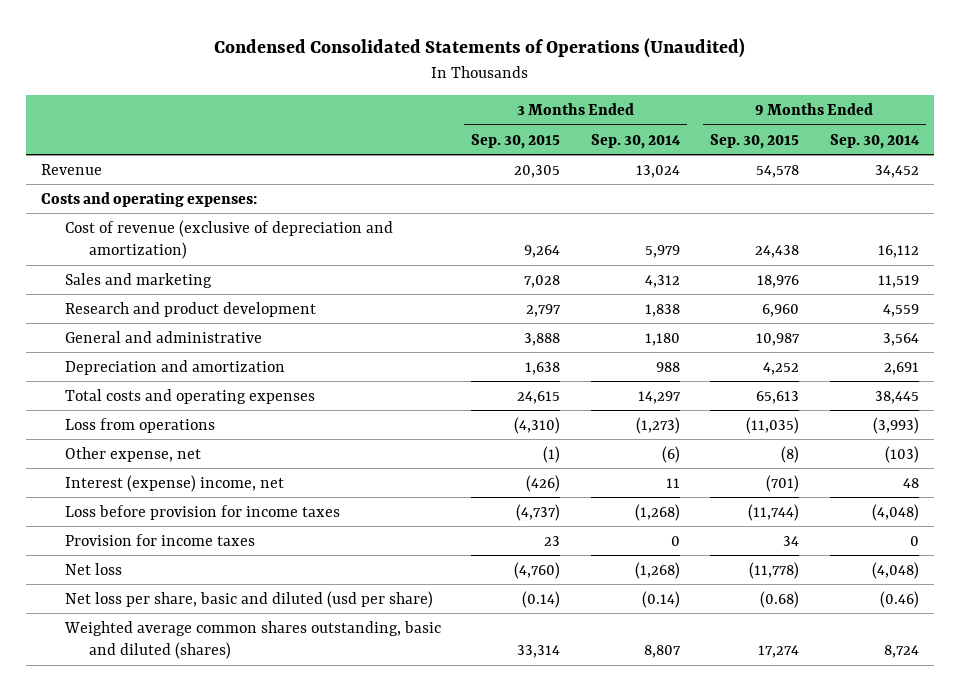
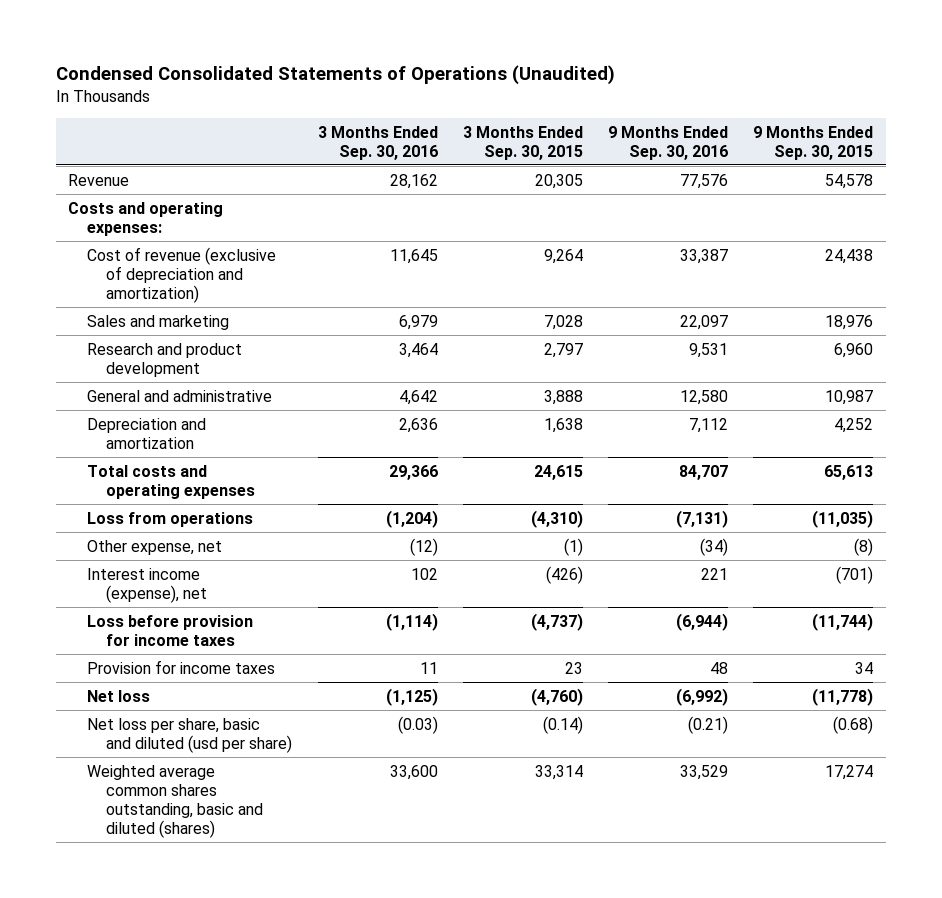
[590,133,681,149] Sep. 30, 2014 -> none
[829,133,920,149] Sep. 30, 2014 -> none
none -> [317,125,438,160] 3 Months Ended Sep. 30, 2016
none -> [608,125,729,160] 9 Months Ended Sep. 30, 2016
[64,474,284,492] Interest (expense) income, net -> [87,567,208,603] Interest income (expense), net

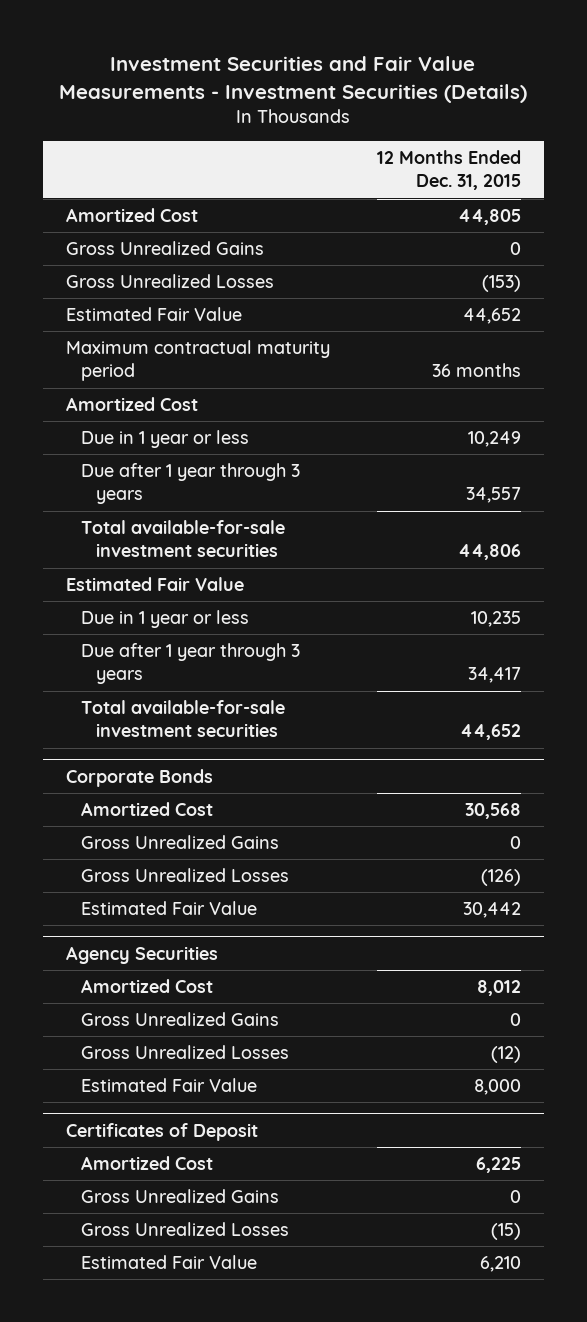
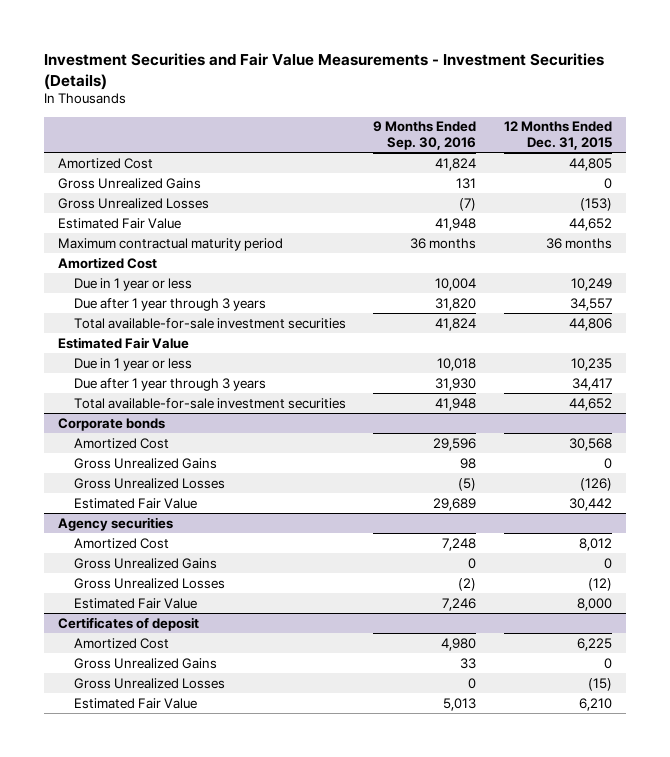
none -> [373,121,477,151] 9 Months Ended Sep. 30, 2016
[66,768,214,787] Corporate Bonds -> [58,417,166,431] Corporate bonds
[66,945,219,964] Agency Securities -> [58,516,174,531] Agency securities
[66,1122,259,1141] Certificates of Deposit -> [58,616,200,631] Certificates of deposit

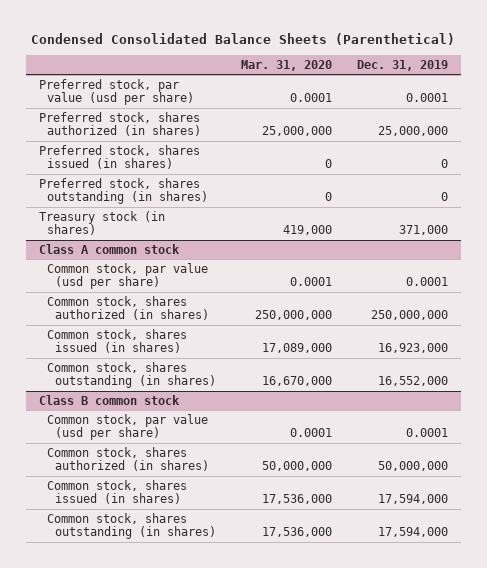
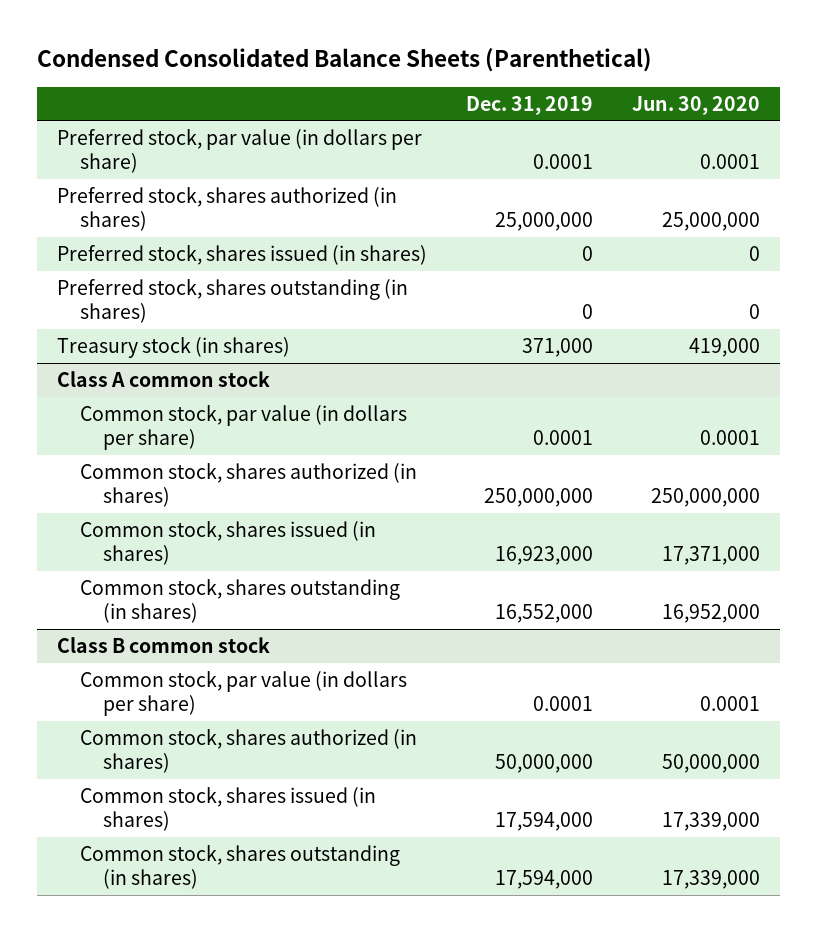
[241,59,333,71] Mar. 31, 2020 -> none
none -> [632,95,761,115] Jun. 30, 2020
[38,78,194,106] Preferred stock, par value (usd per share) -> [56,128,422,174] Preferred stock, par value (in dollars per share)
[46,262,208,290] Common stock, par value (usd per share) -> [80,404,408,451] Common stock, par value (in dollars per share)
[46,413,208,441] Common stock, par value (usd per share) -> [80,670,408,717] Common stock, par value (in dollars per share)

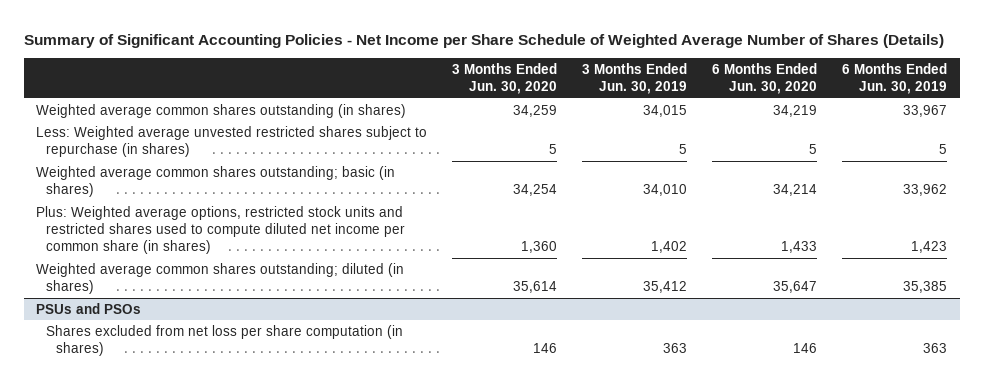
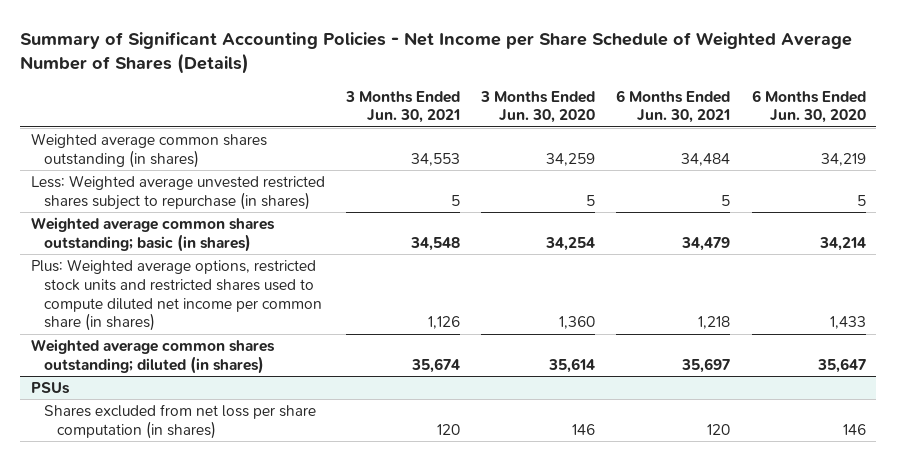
[582,62,688,95] 3 Months Ended Jun. 30, 2019 -> none
[842,62,948,95] 6 Months Ended Jun. 30, 2019 -> none
none -> [345,90,461,124] 3 Months Ended Jun. 30, 2021
none -> [616,89,731,124] 6 Months Ended Jun. 30, 2021
[36,302,142,314] PSUs and PSOs -> [30,381,70,394] PSUs

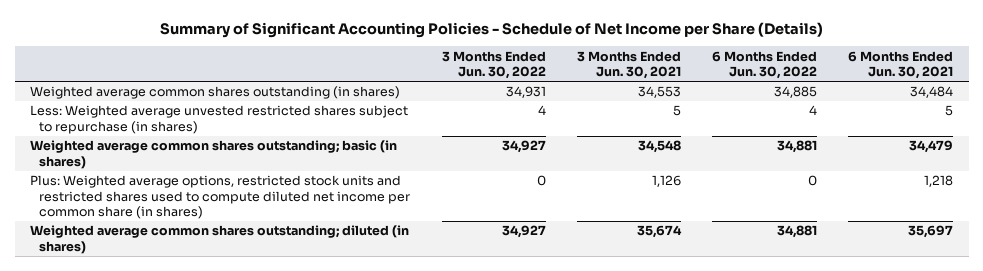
[20,31,853,74] Summary of Significant Accounting Policies - Net Income per Share Schedule of Weighted Average Number of Shares (Details) -> [159,21,823,38] Summary of Significant Accounting Policies - Schedule of Net Income per Share (Details)
[480,90,596,124] 3 Months Ended Jun. 30, 2020 -> none
[751,89,866,124] 6 Months Ended Jun. 30, 2020 -> none
none -> [441,50,546,80] 3 Months Ended Jun. 30, 2022
none -> [711,50,817,80] 6 Months Ended Jun. 30, 2022
[30,381,70,394] PSUs -> none
[43,403,316,439] Shares excluded from net loss per share computation (in shares) -> none

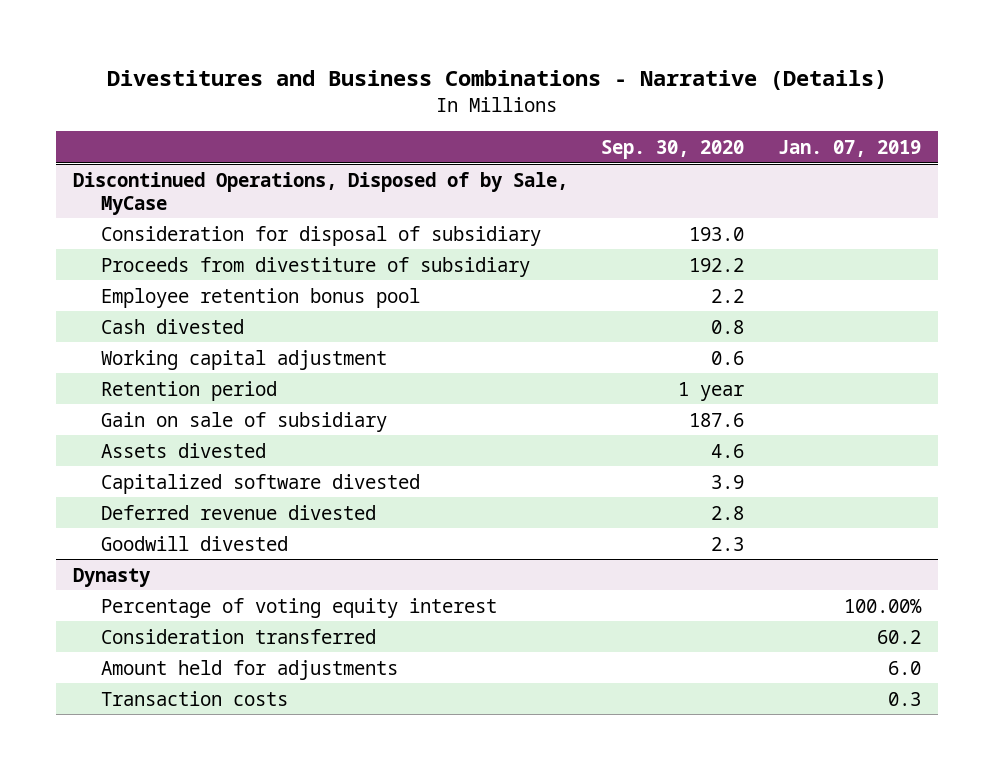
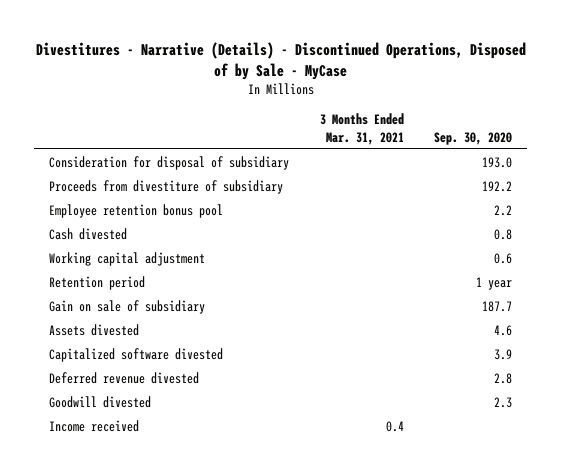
[106,70,887,91] Divestitures and Business Combinations - Narrative (Details) -> [35,42,526,81] Divestitures - Narrative (Details) - Discontinued Operations, Disposed of by Sale - MyCase
[777,139,921,157] Jan. 07, 2019 -> none
none -> [319,113,404,145] 3 Months Ended Mar. 31, 2021
[72,171,568,215] Discontinued Operations, Disposed of by Sale, MyCase -> none
[689,412,745,427] 187.6 -> [482,300,513,312] 187.7
[72,567,151,587] Dynasty -> none
[101,597,498,618] Percentage of voting equity interest -> none
[101,628,377,644] Consideration transferred -> none
[101,659,399,680] Amount held for adjustments -> none
[101,690,289,706] Transaction costs -> none
none -> [49,419,140,432] Income received

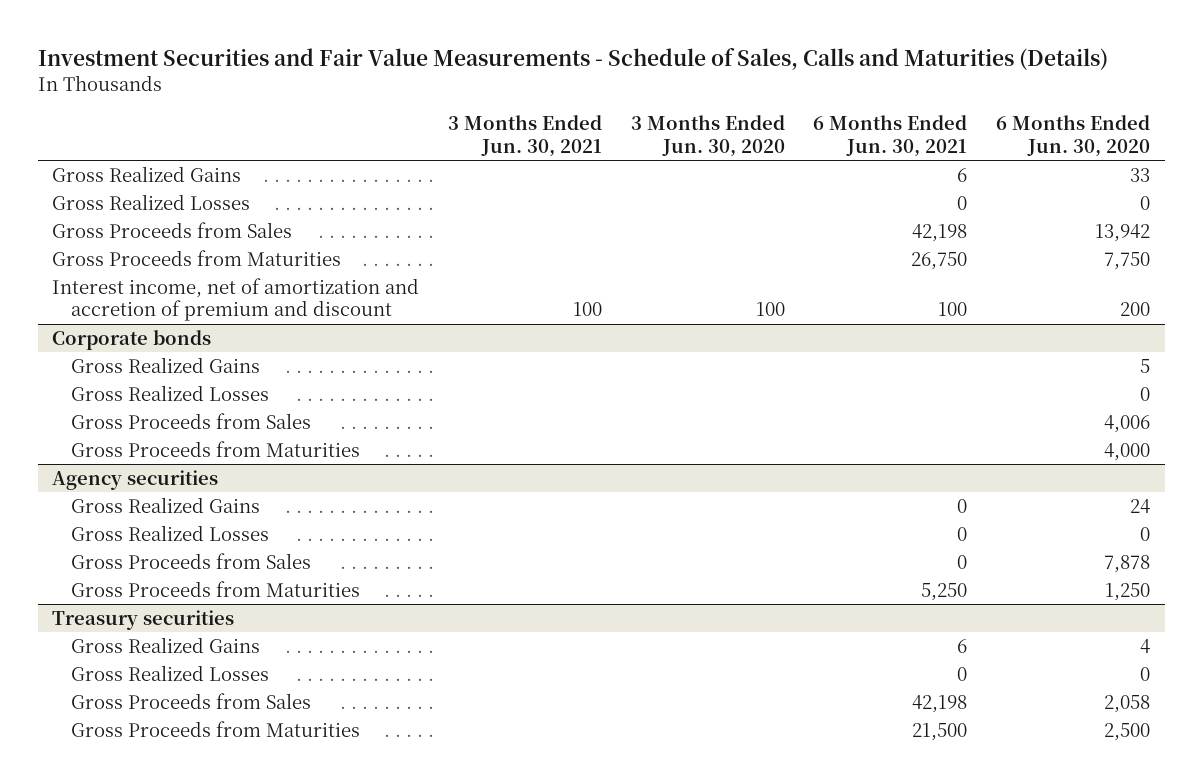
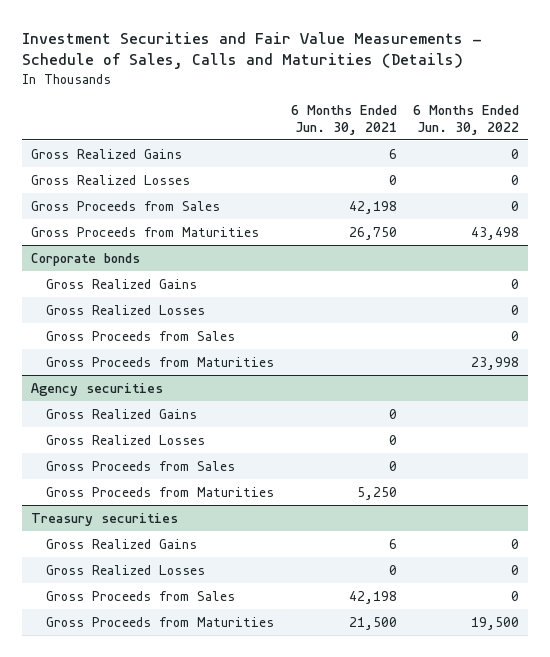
[448,115,603,157] 3 Months Ended Jun. 30, 2021 -> none
[630,115,785,157] 3 Months Ended Jun. 30, 2020 -> none
[996,115,1151,157] 6 Months Ended Jun. 30, 2020 -> none
none -> [413,105,520,135] 6 Months Ended Jun. 30, 2022
[52,277,420,322] Interest income, net of amortization and accretion of premium and discount -> none

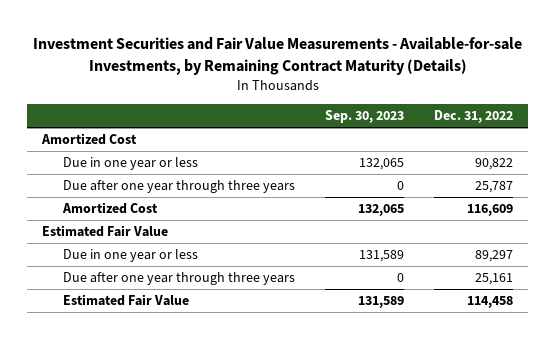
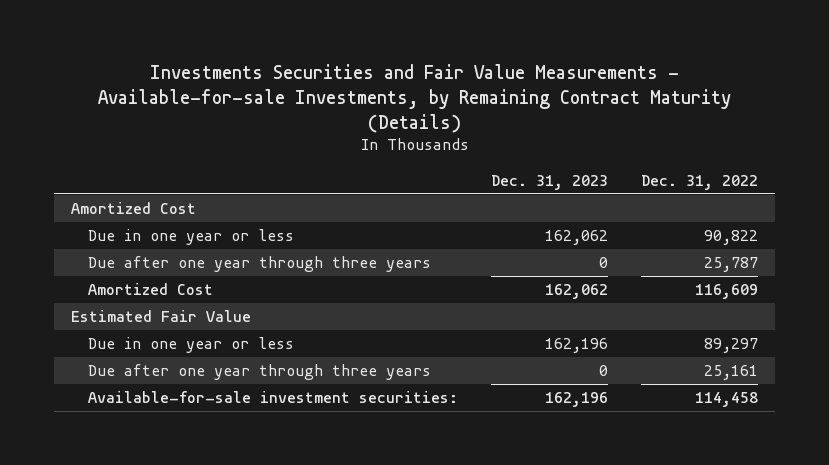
[32,36,522,75] Investment Securities and Fair Value Measurements - Available-for-sale Investments, by Remaining Contract Maturity (Details) -> [97,64,731,133] Investments Securities and Fair Value Measurements - Available-for-sale Investments, by Remaining Contract Maturity (Details)
[325,110,405,124] Sep. 30, 2023 -> none
none -> [490,174,608,190] Dec. 31, 2023
[63,294,190,307] Estimated Fair Value -> [87,391,458,404] Available-for-sale investment securities:

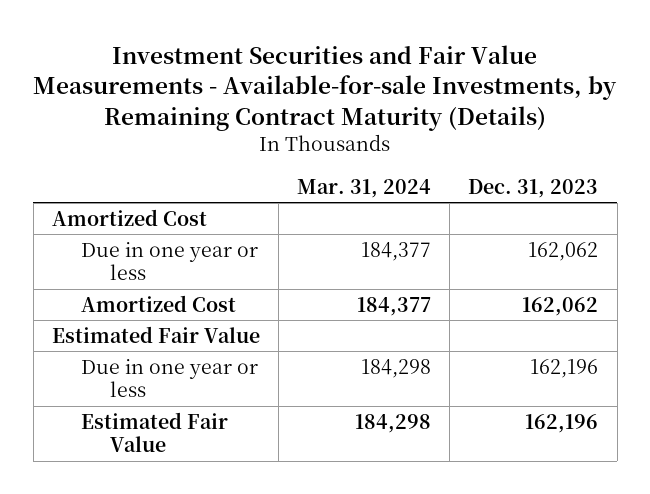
[97,64,731,133] Investments Securities and Fair Value Measurements - Available-for-sale Investments, by Remaining Contract Maturity (Details) -> [33,44,618,131] Investment Securities and Fair Value Measurements - Available-for-sale Investments, by Remaining Contract Maturity (Details)
[641,174,759,190] Dec. 31, 2022 -> none
none -> [297,178,432,198] Mar. 31, 2024
[87,256,431,273] Due after one year through three years -> none
[87,364,431,381] Due after one year through three years -> none
[87,391,458,404] Available-for-sale investment securities: -> [80,411,228,453] Estimated Fair Value

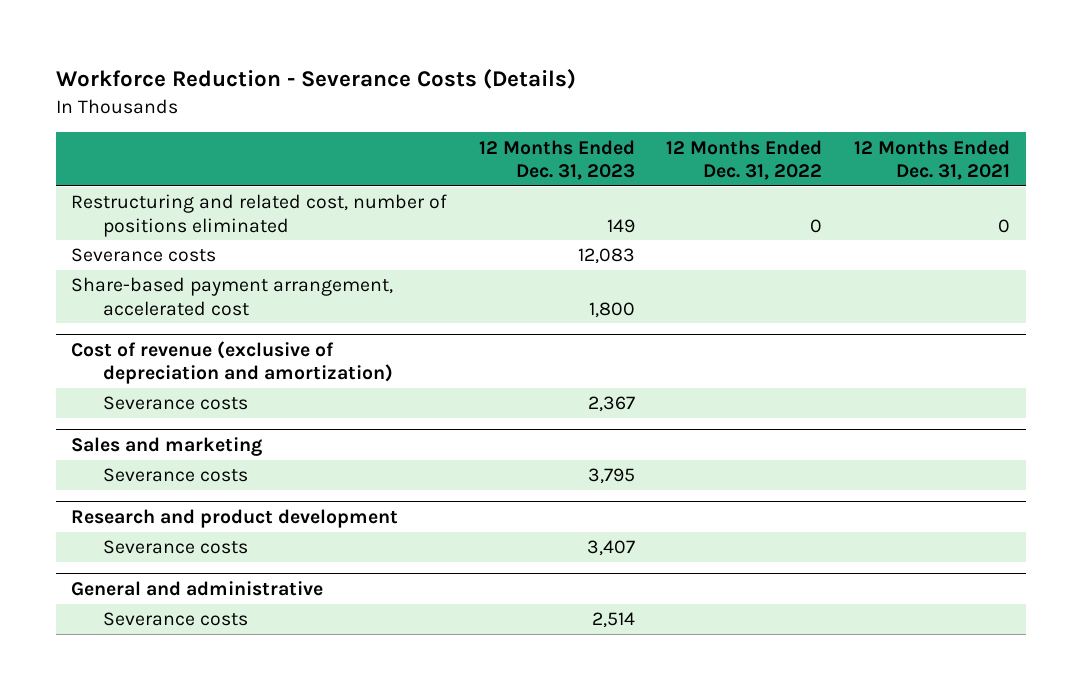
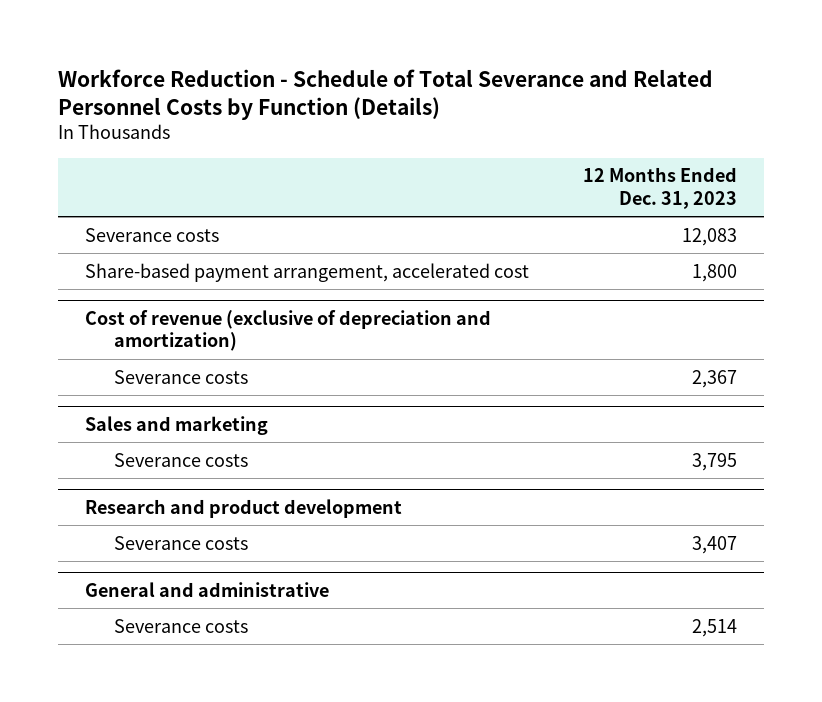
[55,69,576,90] Workforce Reduction - Severance Costs (Details) -> [58,68,714,120] Workforce Reduction - Schedule of Total Severance and Related Personnel Costs by Function (Details)
[666,139,823,181] 12 Months Ended Dec. 31, 2022 -> none
[853,139,1010,181] 12 Months Ended Dec. 31, 2021 -> none
[71,194,448,237] Restructuring and related cost, number of positions eliminated -> none

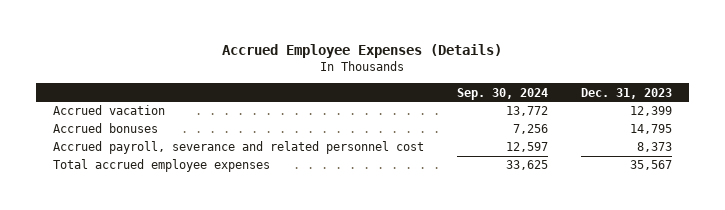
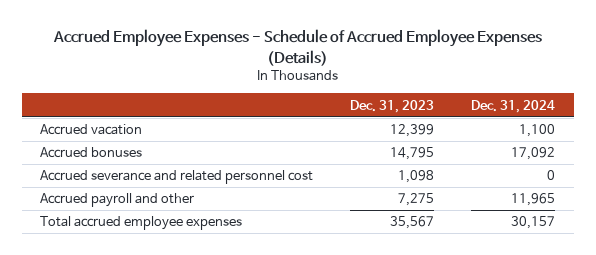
[222,43,503,58] Accrued Employee Expenses (Details) -> [52,29,542,66] Accrued Employee Expenses - Schedule of Accrued Employee Expenses (Details)
[456,87,548,100] Sep. 30, 2024 -> none
none -> [471,99,556,113] Dec. 31, 2024
[52,141,424,155] Accrued payroll, severance and related personnel cost -> [40,170,314,185] Accrued severance and related personnel cost
[637,142,673,153] 8,373 -> [398,170,435,184] 1,098
none -> [40,193,195,208] Accrued payroll and other

